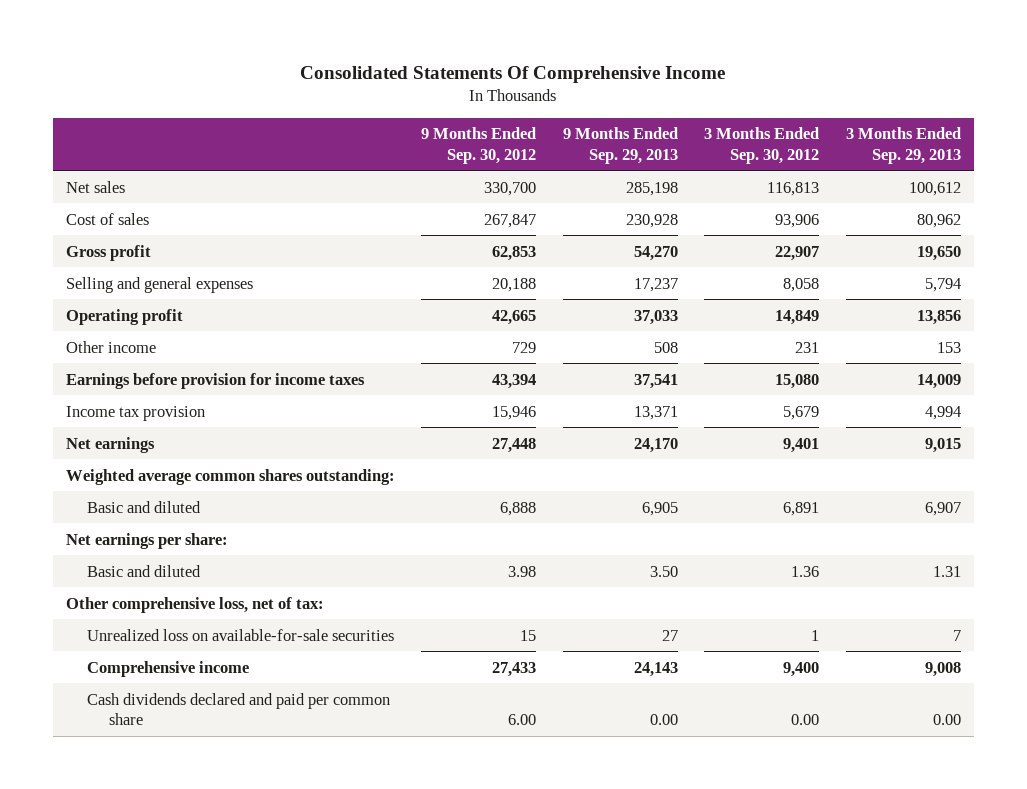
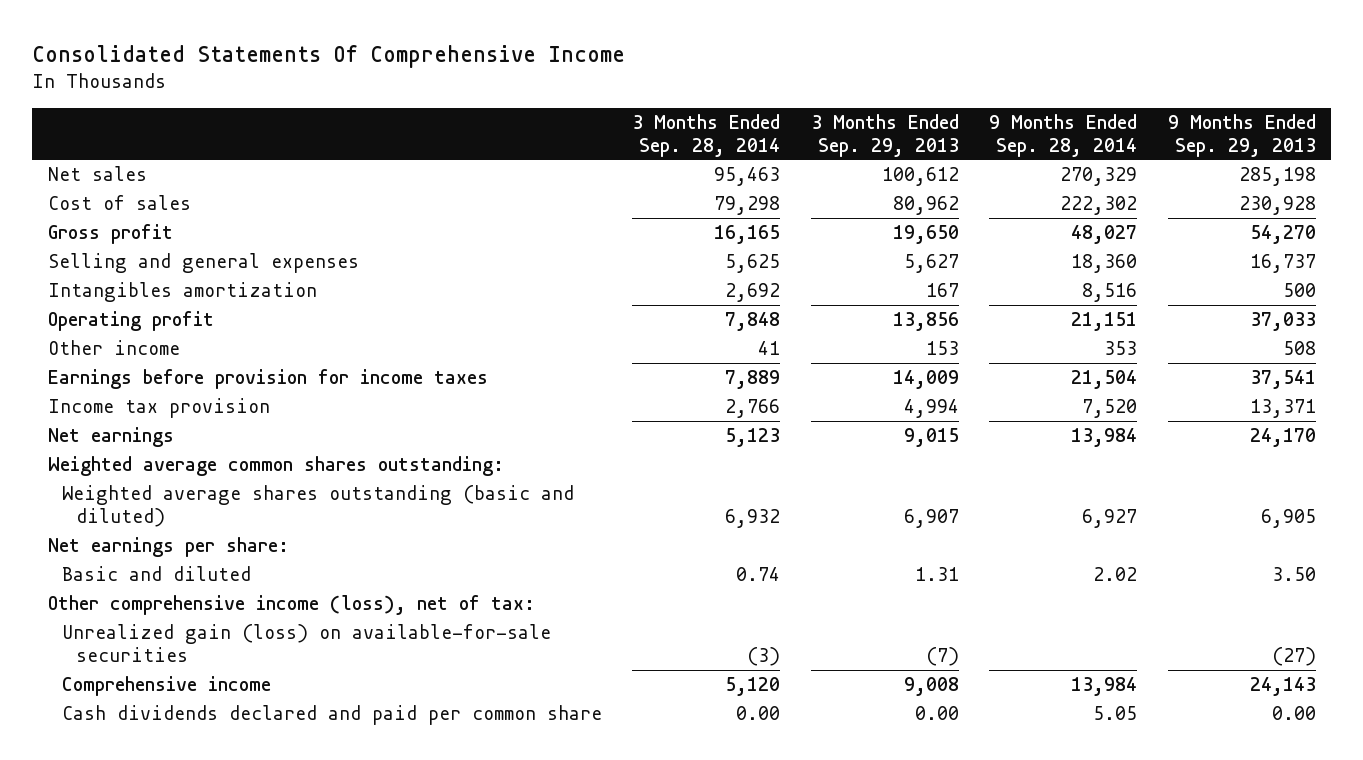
[421,127,537,164] 9 Months Ended Sep. 30, 2012 -> none
[704,127,820,164] 3 Months Ended Sep. 30, 2012 -> none
none -> [632,113,781,157] 3 Months Ended Sep. 28, 2014
none -> [989,113,1138,157] 9 Months Ended Sep. 28, 2014
[633,277,678,292] 17,237 -> [1249,254,1316,274] 16,737
[924,277,961,292] 5,794 -> [903,254,959,274] 5,627
none -> [47,282,317,303] Intangibles amortization
[87,500,202,513] Basic and diluted -> [61,485,574,527] Weighted average shares outstanding (basic and diluted)
[66,596,325,613] Other comprehensive loss, net of tax: -> [47,595,535,616] Other comprehensive income (loss), net of tax:
[87,628,395,641] Unrealized loss on available-for-sale securities -> [61,624,551,662] Unrealized gain (loss) on available-for-sale securities
[661,629,678,641] 27 -> [1271,646,1316,666] (27)
[952,629,961,641] 7 -> [925,646,959,666] (7)

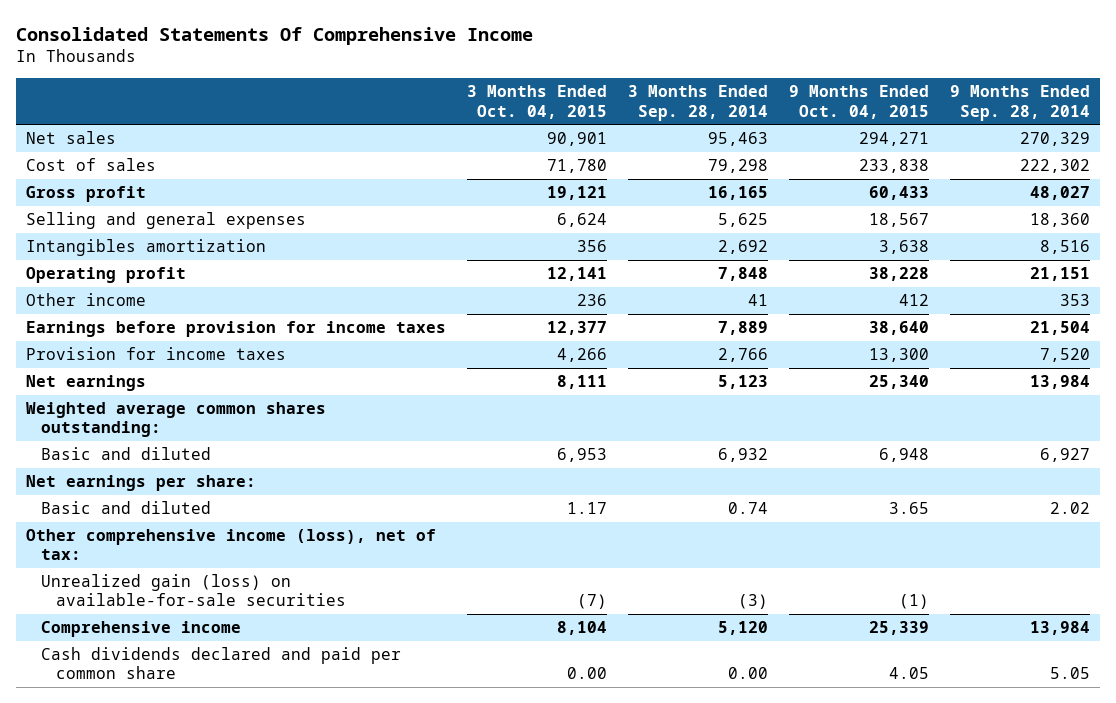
[810,113,959,157] 3 Months Ended Sep. 29, 2013 -> none
[1167,113,1316,157] 9 Months Ended Sep. 29, 2013 -> none
none -> [467,85,608,119] 3 Months Ended Oct. 04, 2015
none -> [788,85,929,119] 9 Months Ended Oct. 04, 2015
[47,398,270,419] Income tax provision -> [26,347,287,361] Provision for income taxes
[61,485,574,527] Weighted average shares outstanding (basic and diluted) -> [41,447,212,461] Basic and diluted

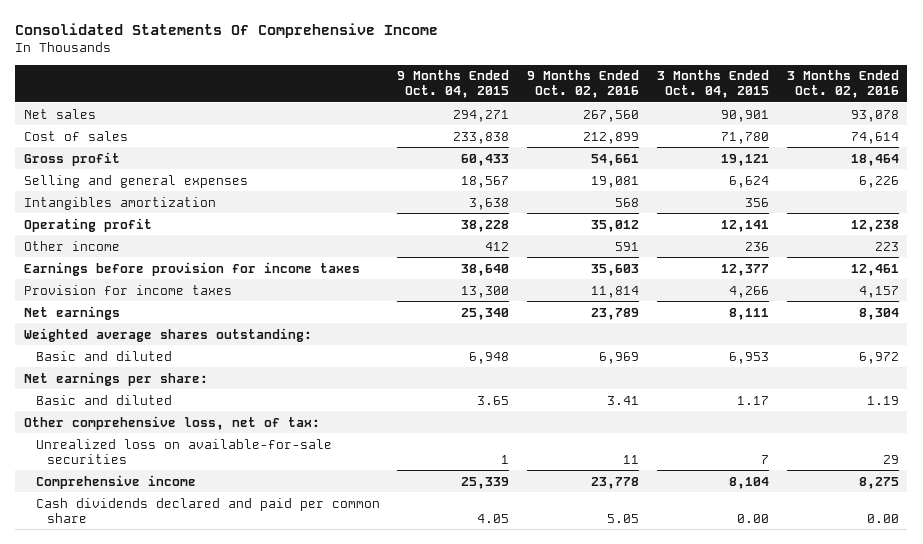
[627,85,768,121] 3 Months Ended Sep. 28, 2014 -> none
[949,85,1090,121] 9 Months Ended Sep. 28, 2014 -> none
none -> [527,70,640,99] 9 Months Ended Oct. 02, 2016
none -> [786,70,899,99] 3 Months Ended Oct. 02, 2016
[26,402,327,438] Weighted average common shares outstanding: -> [24,327,313,342] Weighted average shares outstanding:
[26,529,437,561] Other comprehensive income (loss), net of tax: -> [24,415,321,430] Other comprehensive loss, net of tax:
[41,574,347,607] Unrealized gain (loss) on available-for-sale securities -> [35,438,332,464] Unrealized loss on available-for-sale securities
[577,594,608,610] (7) -> [760,454,769,464] 7
[898,594,929,610] (1) -> [501,454,510,464] 1

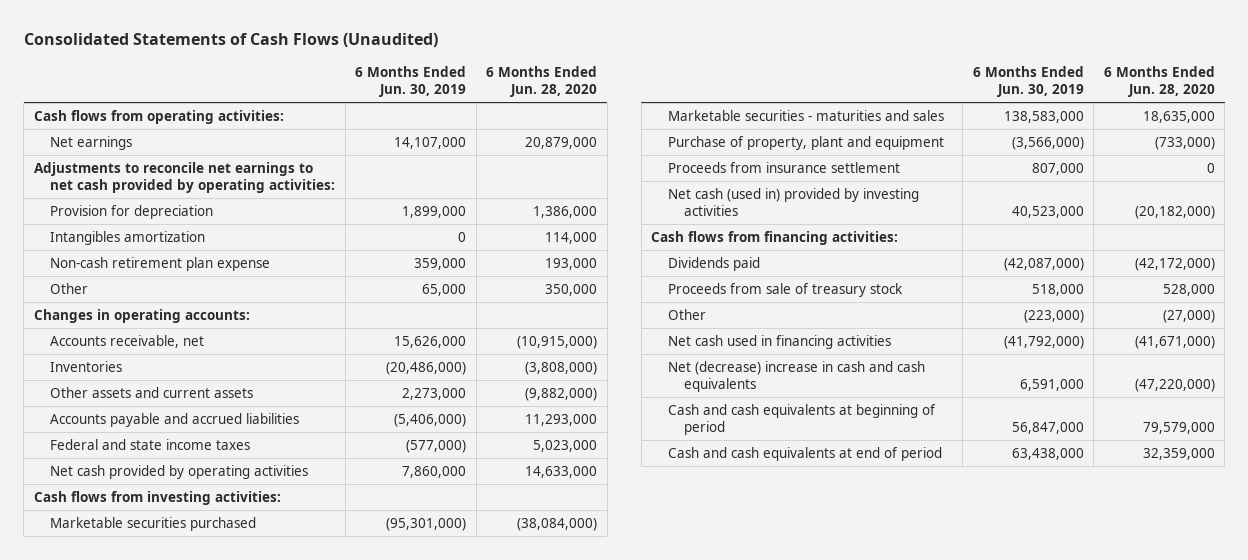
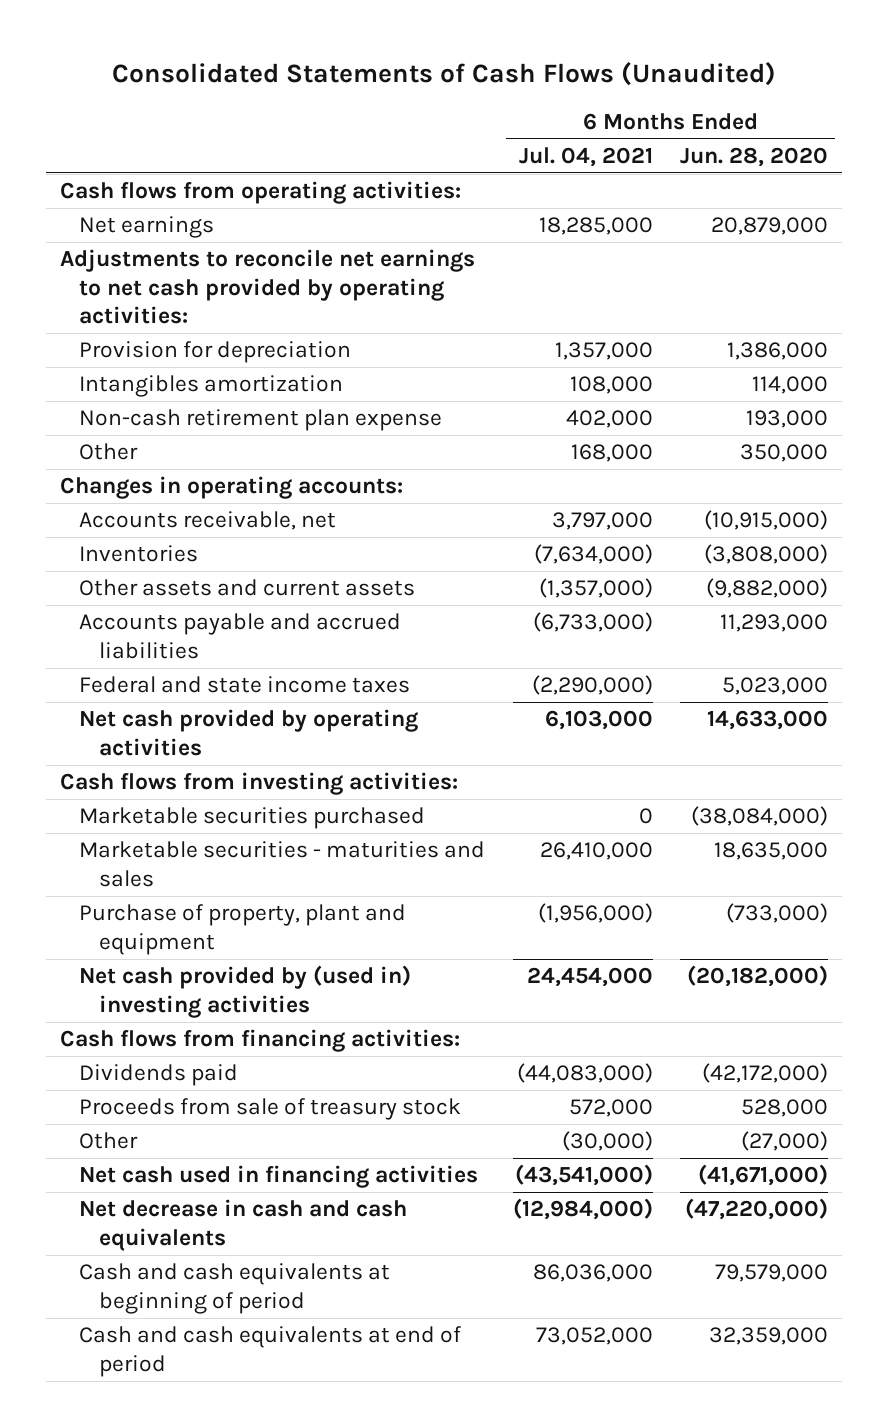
[355,65,467,97] 6 Months Ended Jun. 30, 2019 -> none
none -> [518,146,653,167] Jul. 04, 2021
[667,162,900,174] Proceeds from insurance settlement -> none
[667,188,919,217] Net cash (used in) provided by investing activities -> [79,965,412,1018] Net cash provided by (used in) investing activities
[667,361,925,393] Net (decrease) increase in cash and cash equivalents -> [79,1199,408,1251] Net decrease in cash and cash equivalents

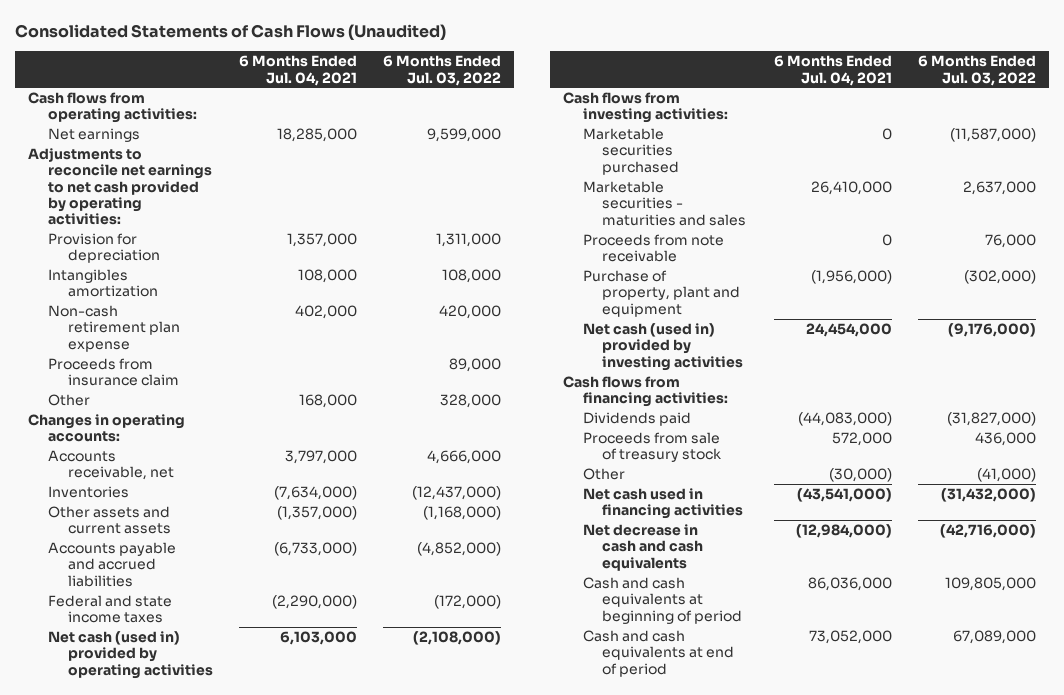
[680,146,829,167] Jun. 28, 2020 -> none
none -> [383,55,502,86] 6 Months Ended Jul. 03, 2022
none -> [48,358,180,387] Proceeds from insurance claim
[79,709,419,756] Net cash provided by operating activities -> [48,631,214,679] Net cash (used in) provided by operating activities
none -> [582,234,724,263] Proceeds from note receivable
[79,965,412,1018] Net cash provided by (used in) investing activities -> [582,323,744,371] Net cash (used in) provided by investing activities

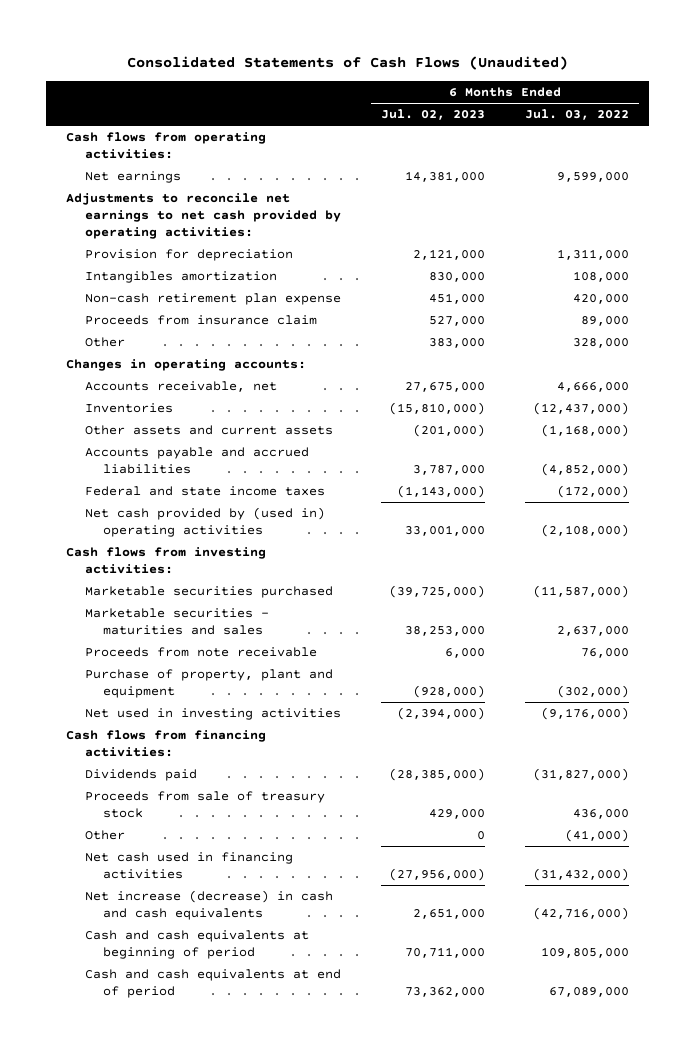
[239,55,358,86] 6 Months Ended Jul. 04, 2021 -> none
none -> [380,109,485,121] Jul. 02, 2023
[48,631,214,679] Net cash (used in) provided by operating activities -> [84,507,325,538] Net cash provided by (used in) operating activities
[582,323,744,371] Net cash (used in) provided by investing activities -> [84,708,341,721] Net used in investing activities
[582,524,704,571] Net decrease in cash and cash equivalents -> [84,890,333,921] Net increase (decrease) in cash and cash equivalents

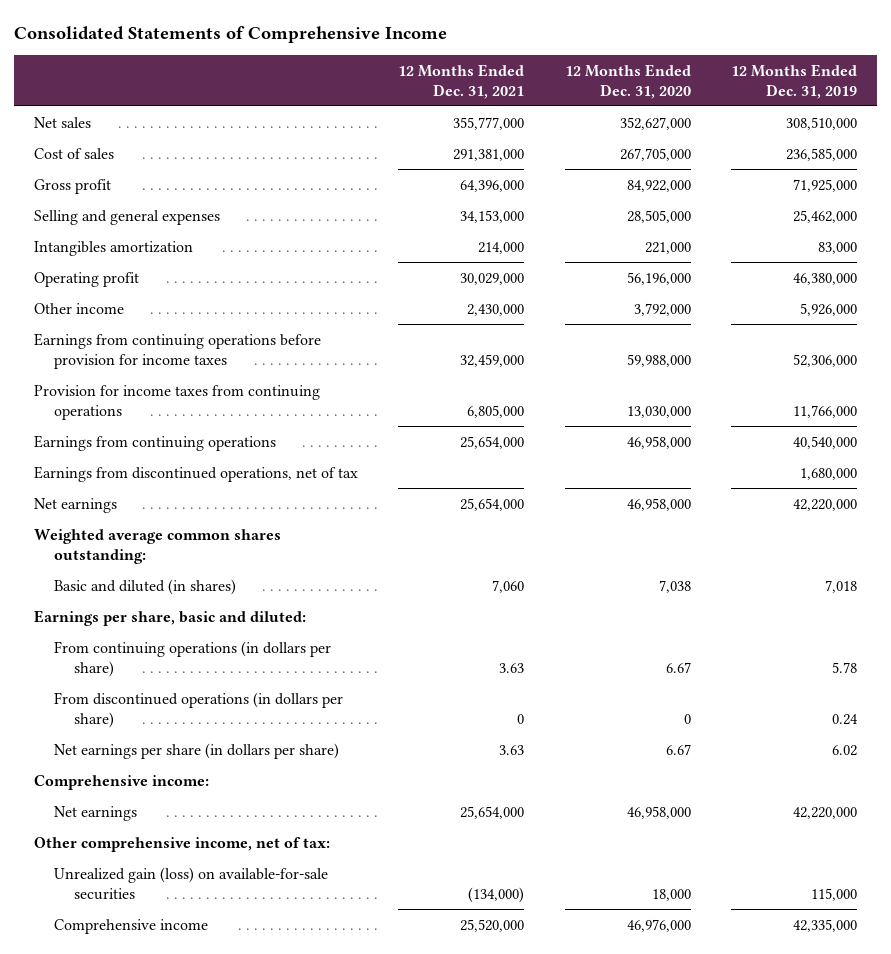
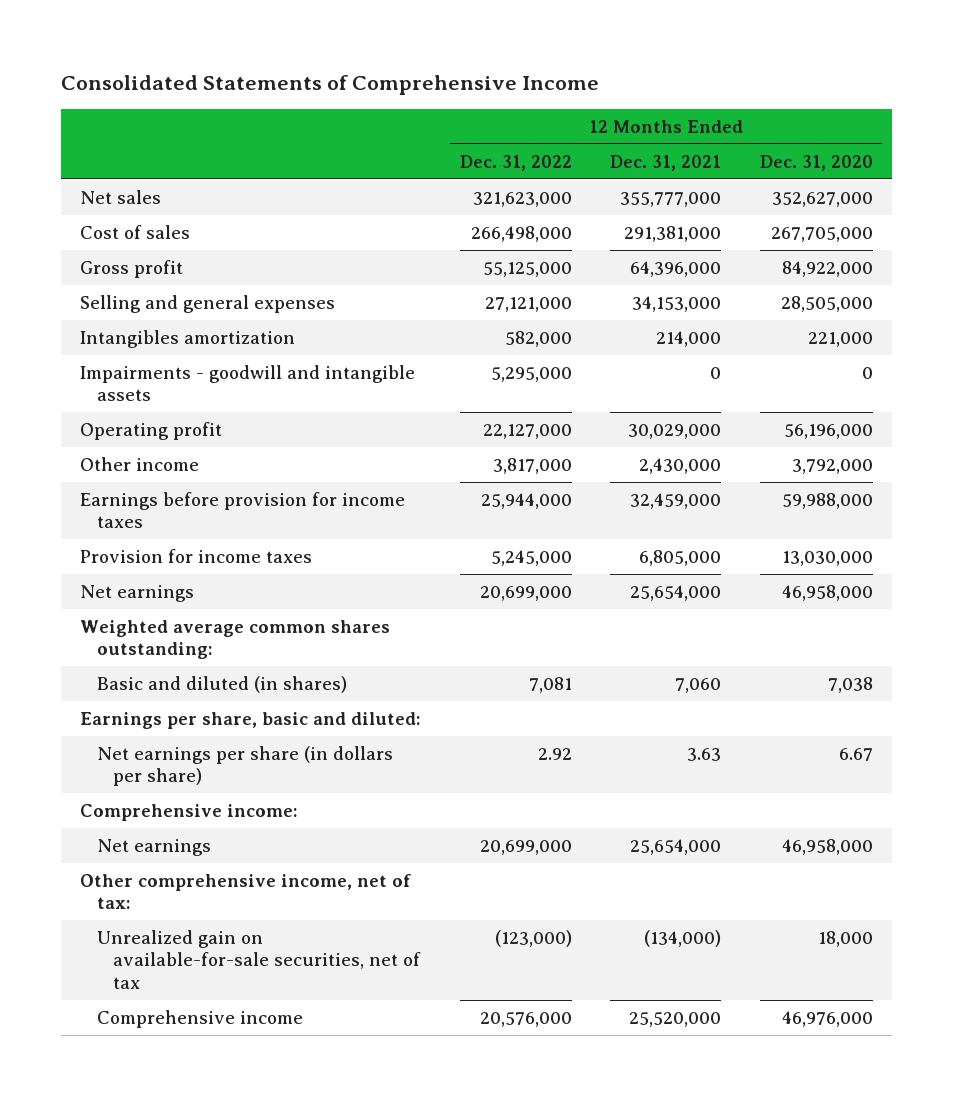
[731,63,858,99] 12 Months Ended Dec. 31, 2019 -> none
none -> [459,154,572,171] Dec. 31, 2022
none -> [80,365,416,402] Impairments - goodwill and intangible assets
[34,434,277,451] Earnings from continuing operations -> none
[34,465,359,482] Earnings from discontinued operations, net of tax -> none
[34,332,322,369] Earnings from continuing operations before provision for income taxes -> [80,492,406,529] Earnings before provision for income taxes
[34,384,321,420] Provision for income taxes from continuing operations -> [80,549,313,564] Provision for income taxes
[54,640,332,677] From continuing operations (in dollars per share) -> none
[54,691,344,728] From discontinued operations (in dollars per share) -> none
[54,866,329,900] Unrealized gain (loss) on available-for-sale securities -> [96,930,422,989] Unrealized gain on available-for-sale securities, net of tax

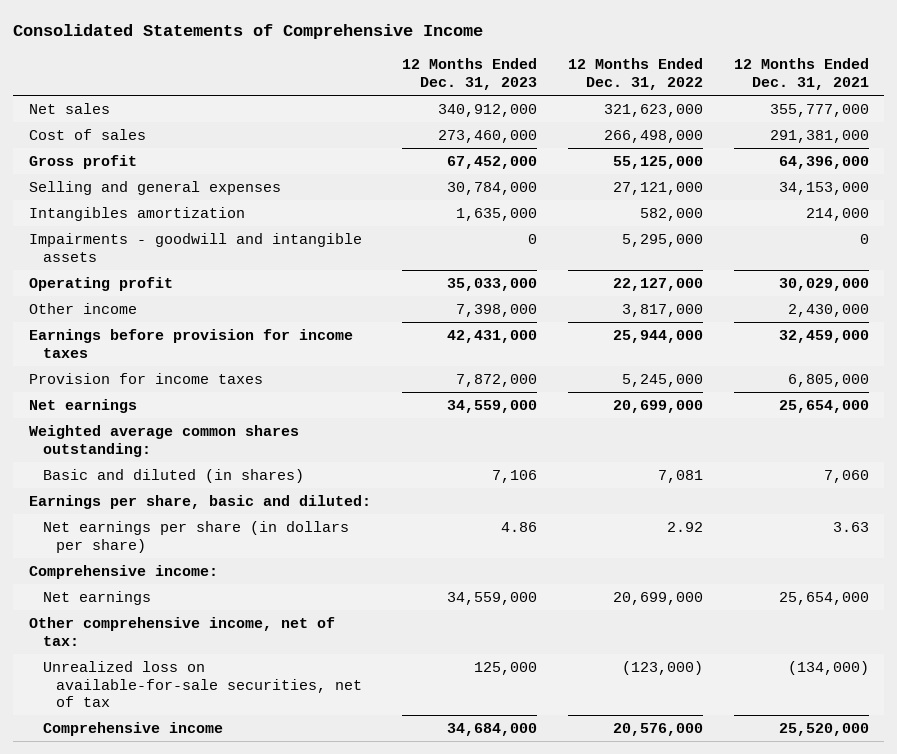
[759,154,873,171] Dec. 31, 2020 -> none
none -> [401,58,537,90] 12 Months Ended Dec. 31, 2023
[96,930,422,989] Unrealized gain on available-for-sale securities, net of tax -> [42,660,363,708] Unrealized loss on available-for-sale securities, net of tax

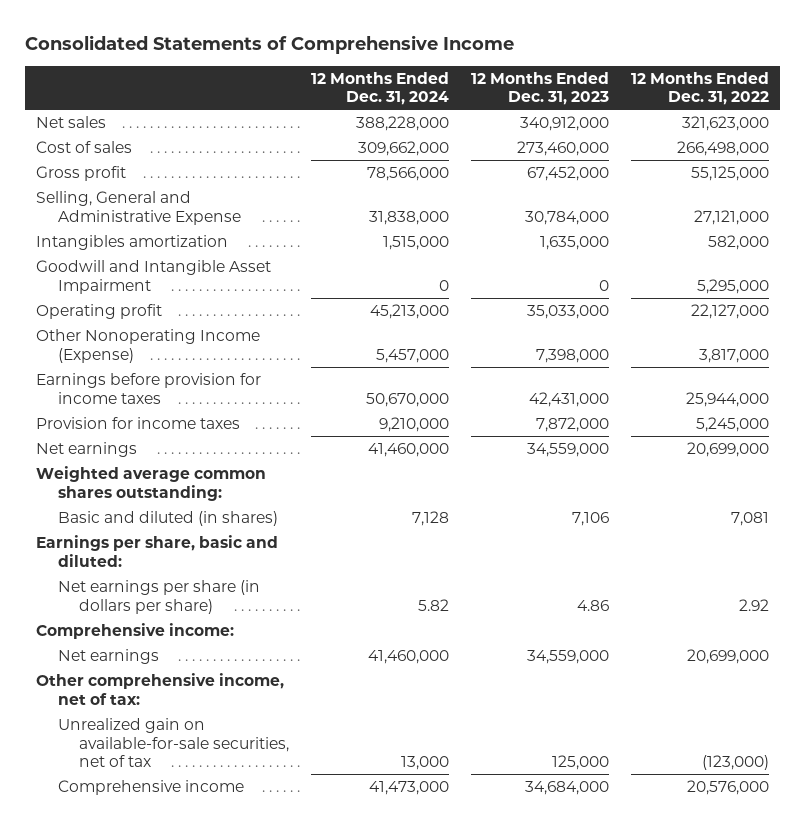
[733,58,869,90] 12 Months Ended Dec. 31, 2021 -> none
none -> [311,71,450,106] 12 Months Ended Dec. 31, 2024
[28,180,281,195] Selling and general expenses -> [36,191,241,225] Selling, General and Administrative Expense
[28,232,362,262] Impairments - goodwill and intangible assets -> [36,260,272,294] Goodwill and Intangible Asset Impairment
[28,302,137,314] Other income -> [36,329,261,363] Other Nonoperating Income (Expense)
[42,660,363,708] Unrealized loss on available-for-sale securities, net of tax -> [57,718,290,767] Unrealized gain on available-for-sale securities, net of tax

